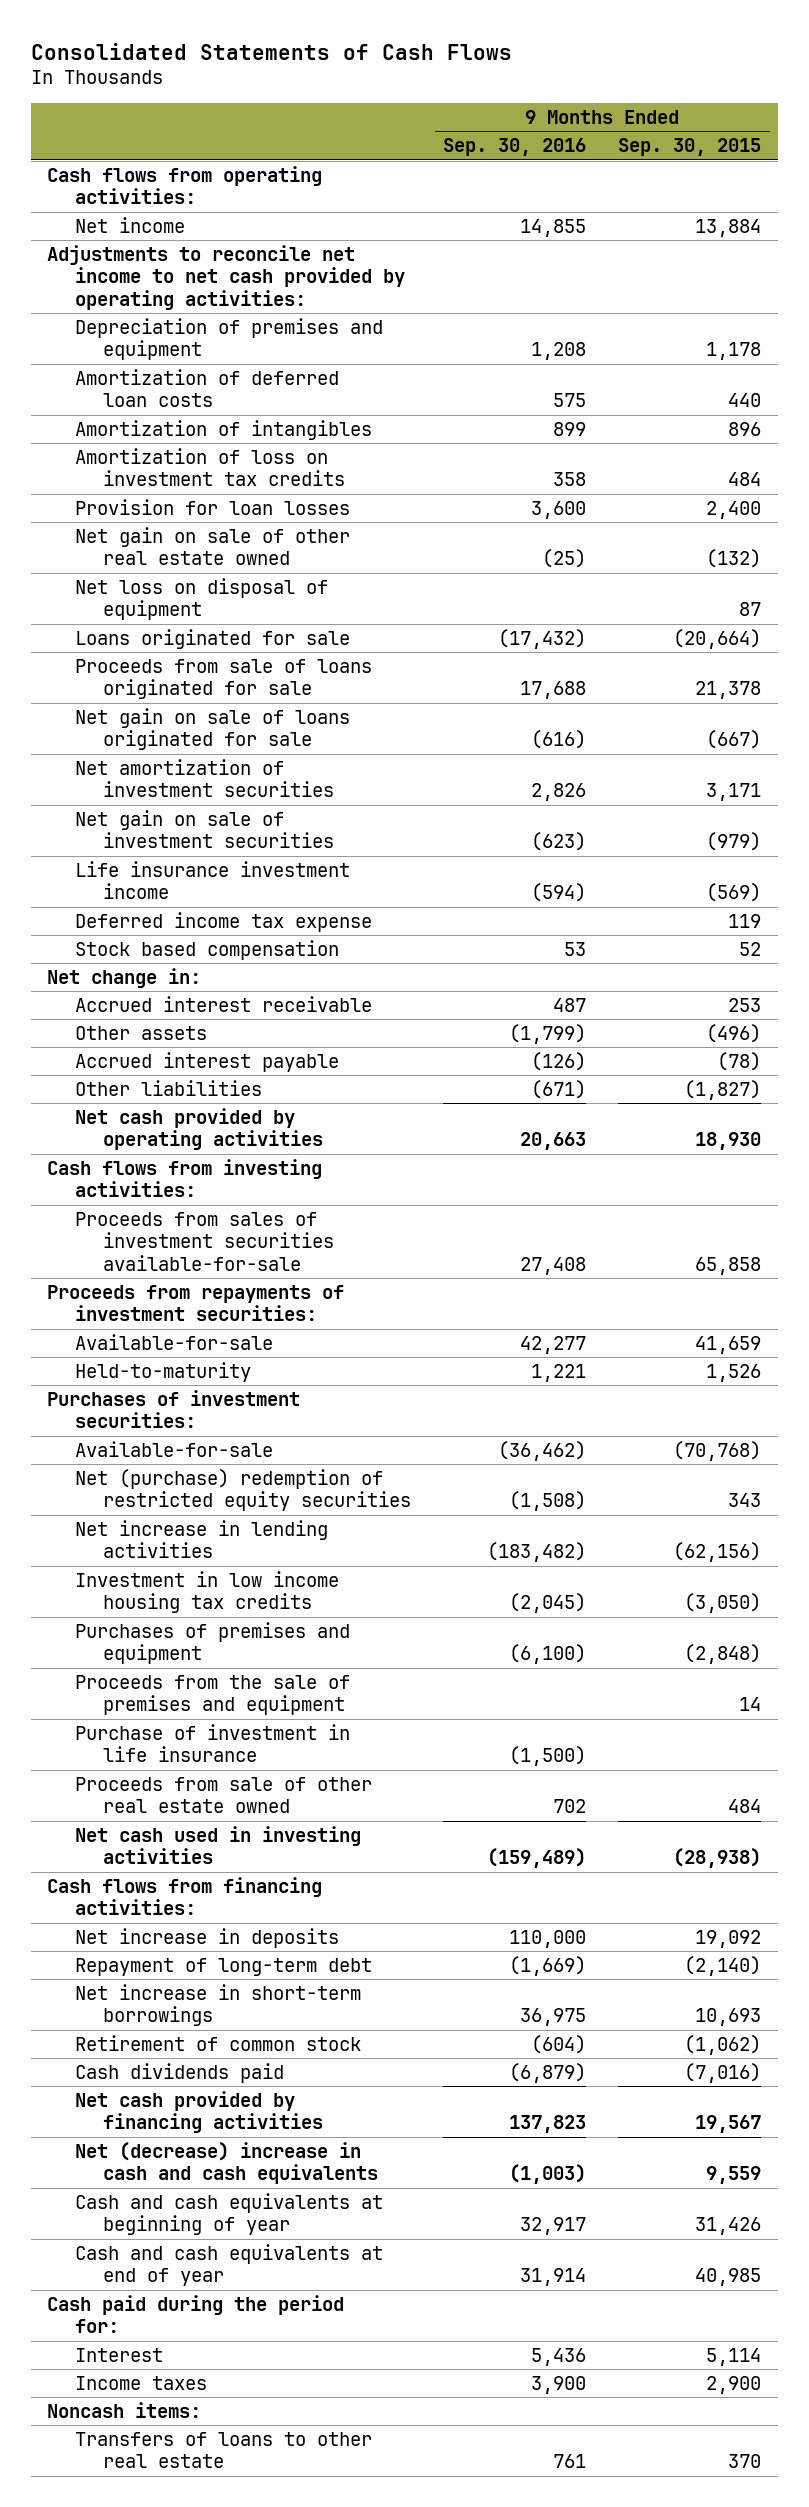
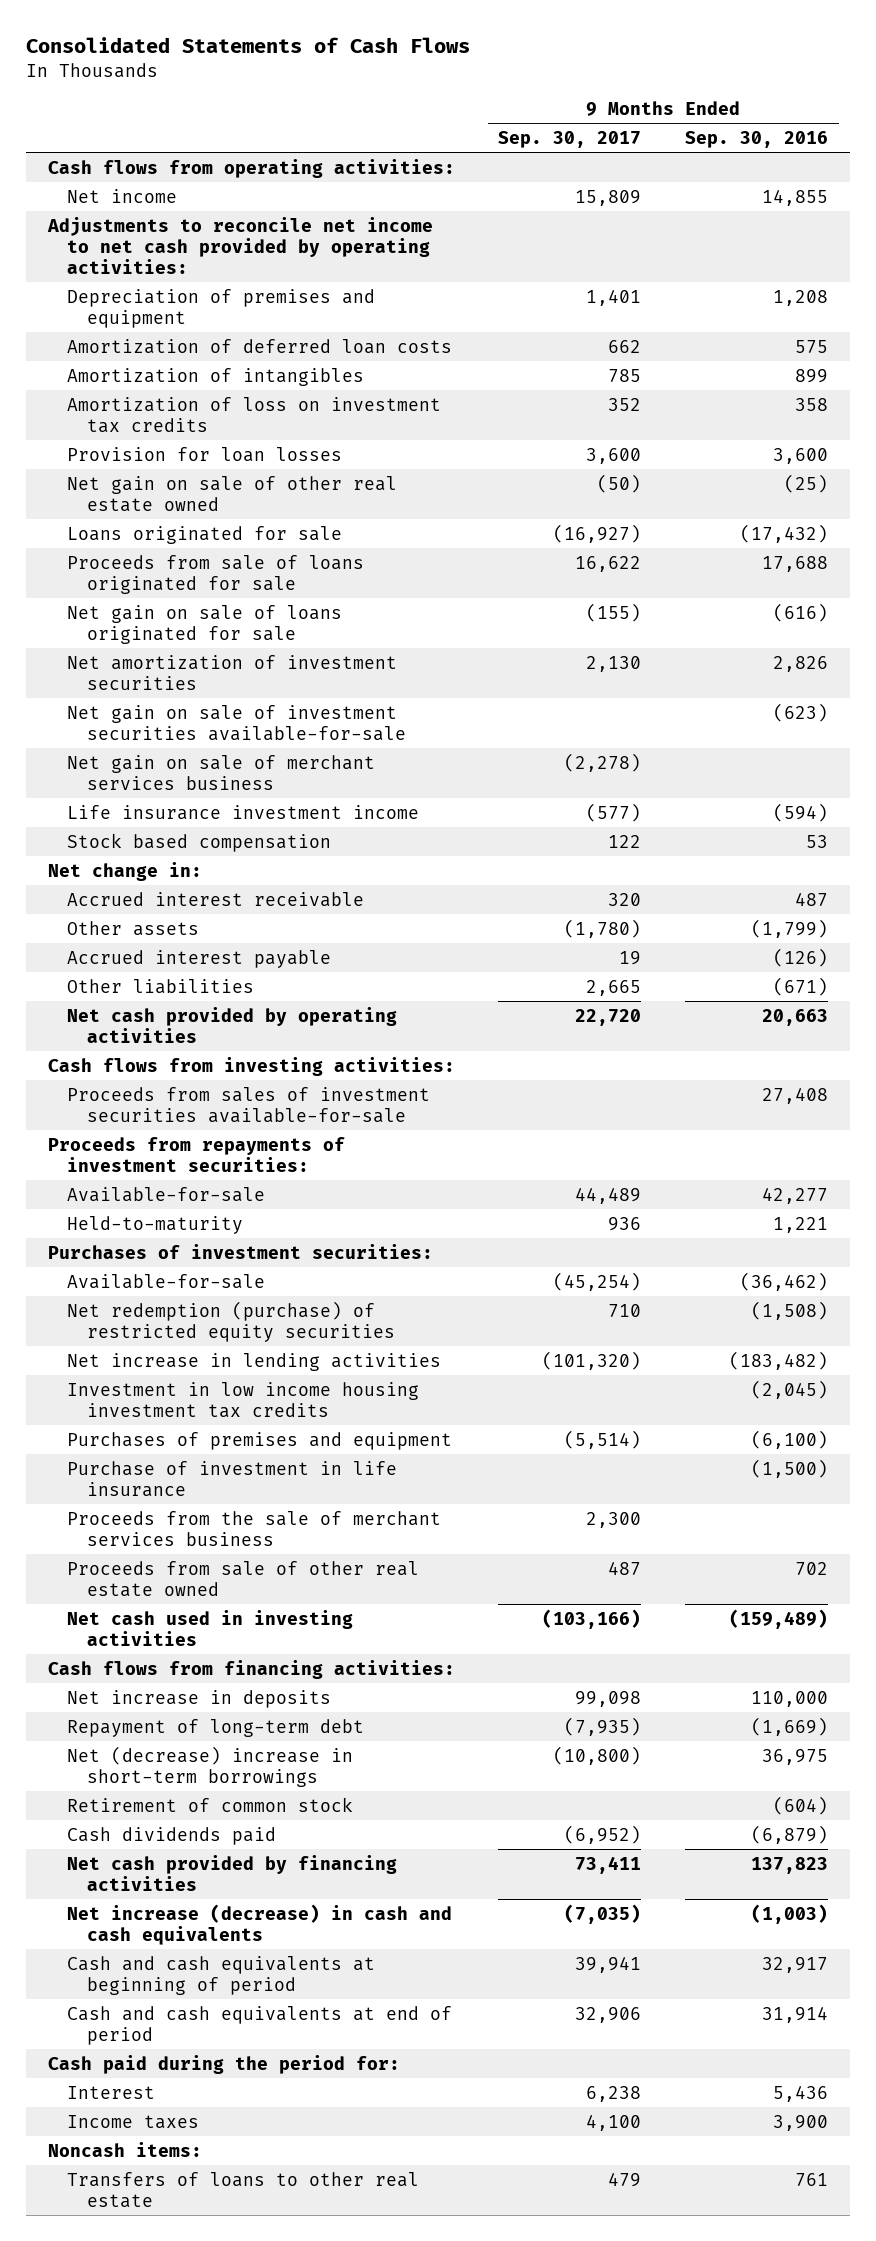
[618,138,762,157] Sep. 30, 2015 -> none
none -> [498,131,642,149] Sep. 30, 2017
[74,577,328,621] Net loss on disposal of equipment -> none
[74,809,334,849] Net gain on sale of investment securities -> [67,704,406,741] Net gain on sale of investment securities available-for-sale
none -> [67,754,376,790] Net gain on sale of merchant services business
[74,911,372,932] Deferred income tax expense -> none
[74,1468,411,1512] Net (purchase) redemption of restricted equity securities -> [67,1300,395,1342] Net redemption (purchase) of restricted equity securities
[74,1570,339,1614] Investment in low income housing tax credits -> [67,1381,420,1418] Investment in low income housing investment tax credits
[74,1674,350,1716] Proceeds from the sale of premises and equipment -> none
none -> [67,1510,442,1546] Proceeds from the sale of merchant services business
[74,1983,361,2027] Net increase in short-term borrowings -> [67,1745,354,1787] Net (decrease) increase in short-term borrowings
[74,2141,378,2185] Net (decrease) increase in cash and cash equivalents -> [67,1903,453,1945] Net increase (decrease) in cash and cash equivalents
[74,2192,383,2236] Cash and cash equivalents at beginning of year -> [67,1955,376,1995] Cash and cash equivalents at beginning of period
[74,2243,383,2287] Cash and cash equivalents at end of year -> [67,2005,453,2045] Cash and cash equivalents at end of period

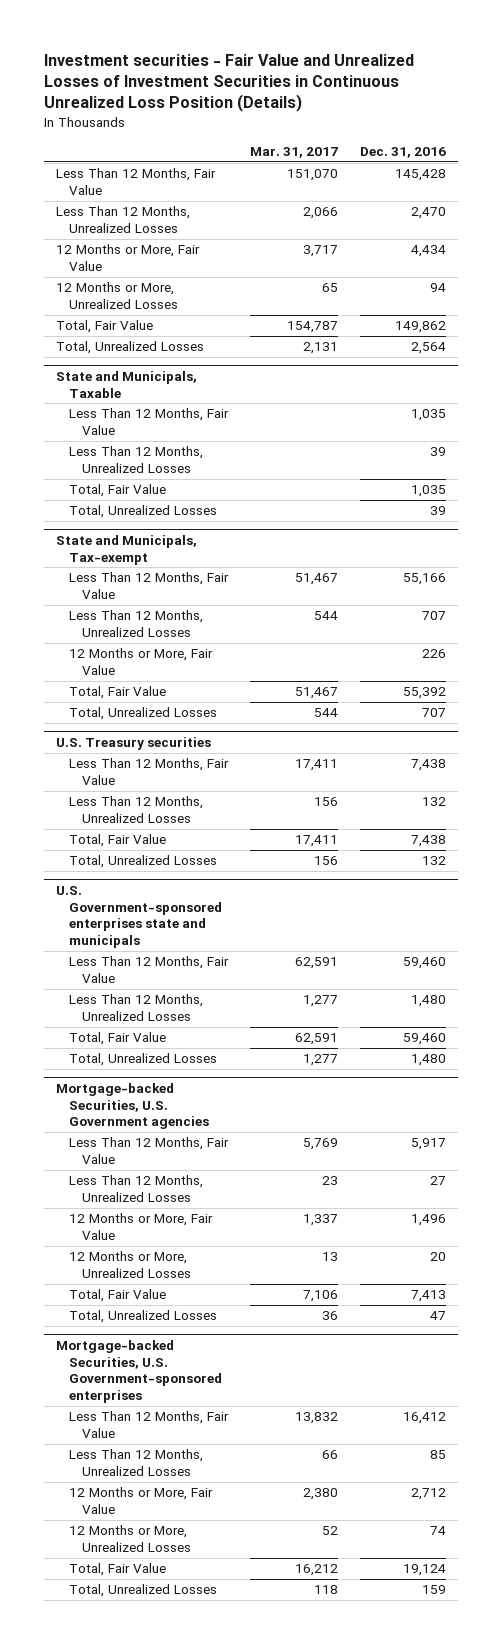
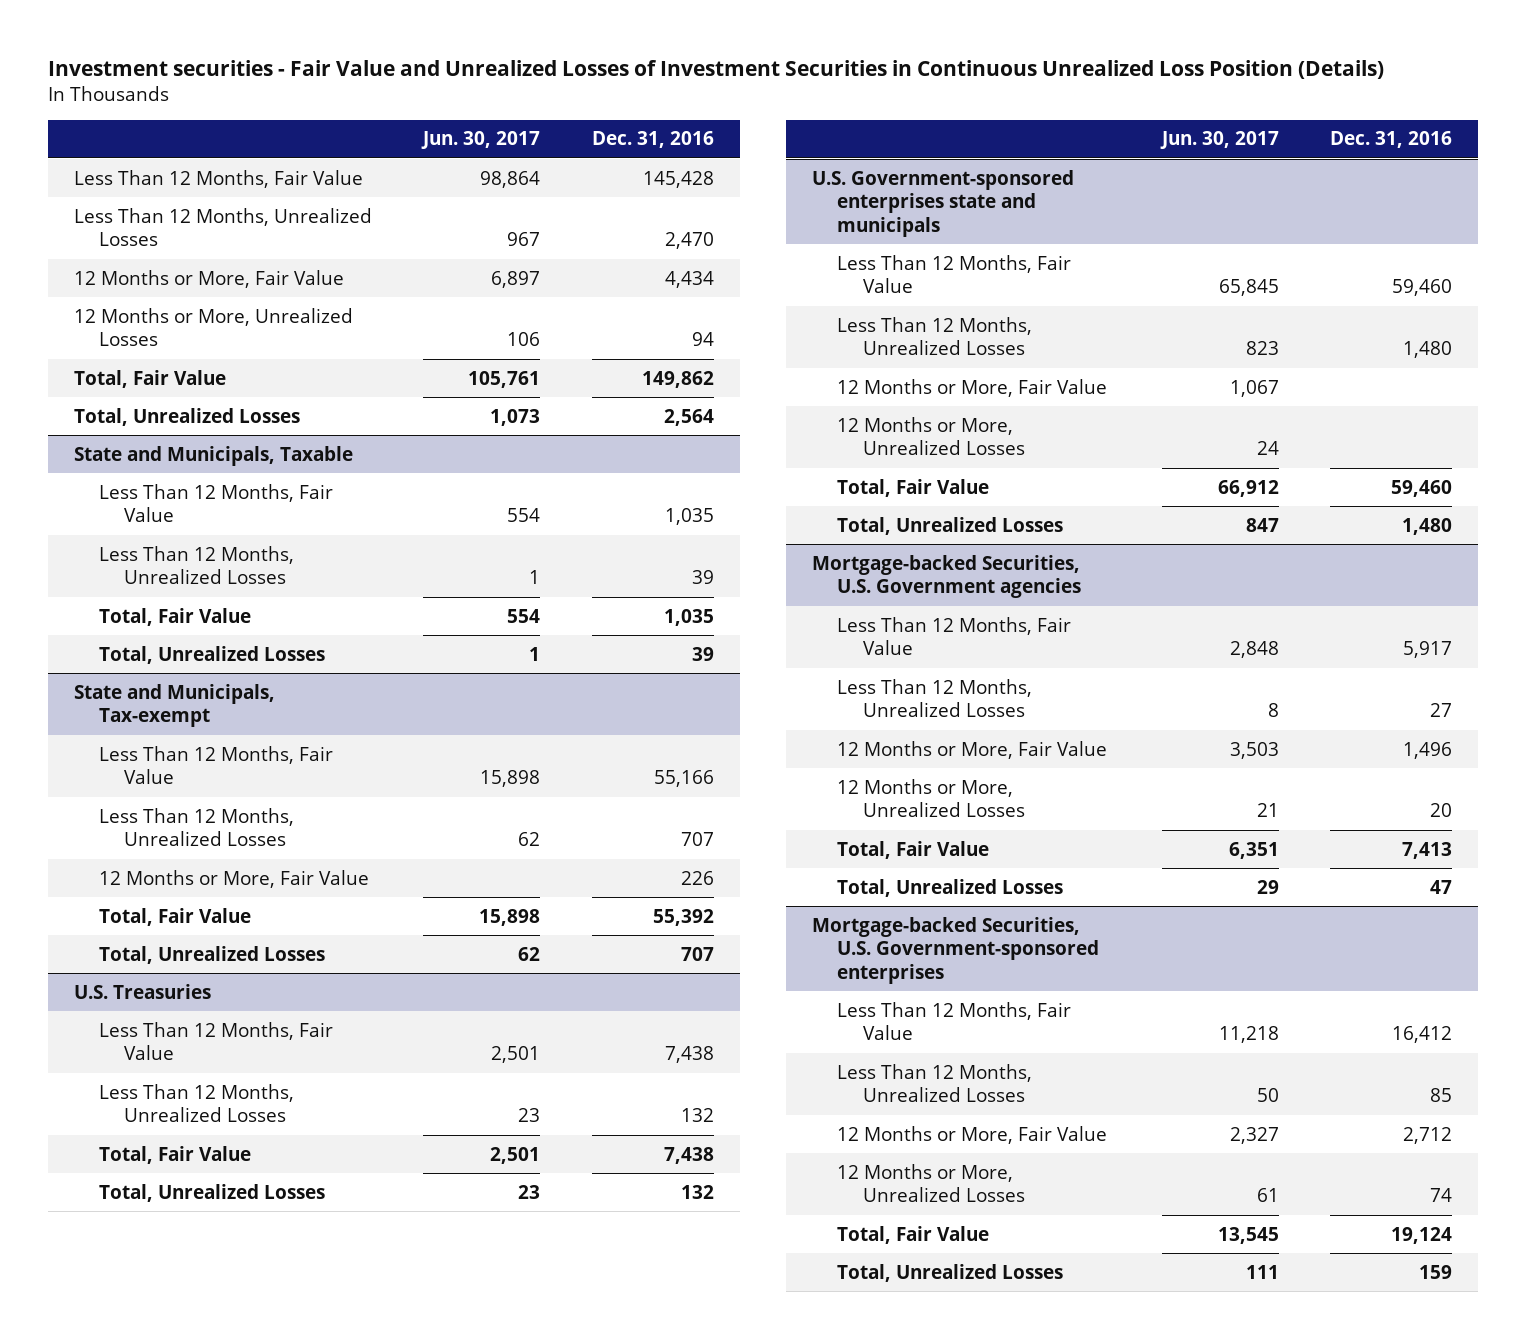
[250,146,339,158] Mar. 31, 2017 -> none
none -> [421,131,541,150] Jun. 30, 2017
[55,736,211,750] U.S. Treasury securities -> [73,983,211,999] U.S. Treasuries
none -> [837,378,1108,397] 12 Months or More, Fair Value
none -> [837,416,1025,456] 12 Months or More, Unrealized Losses

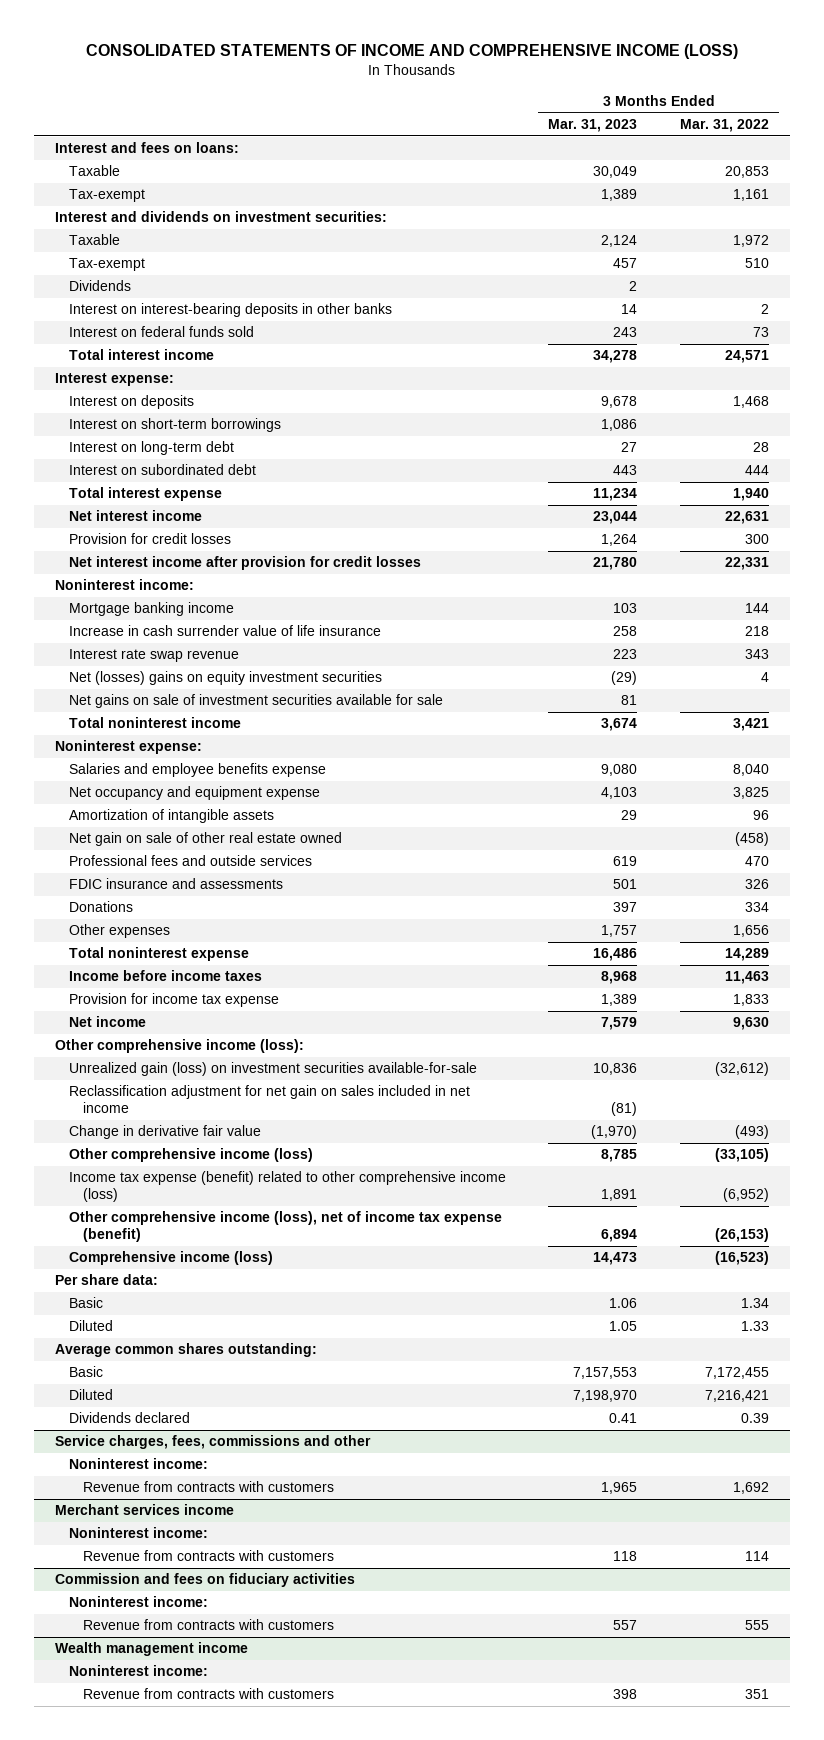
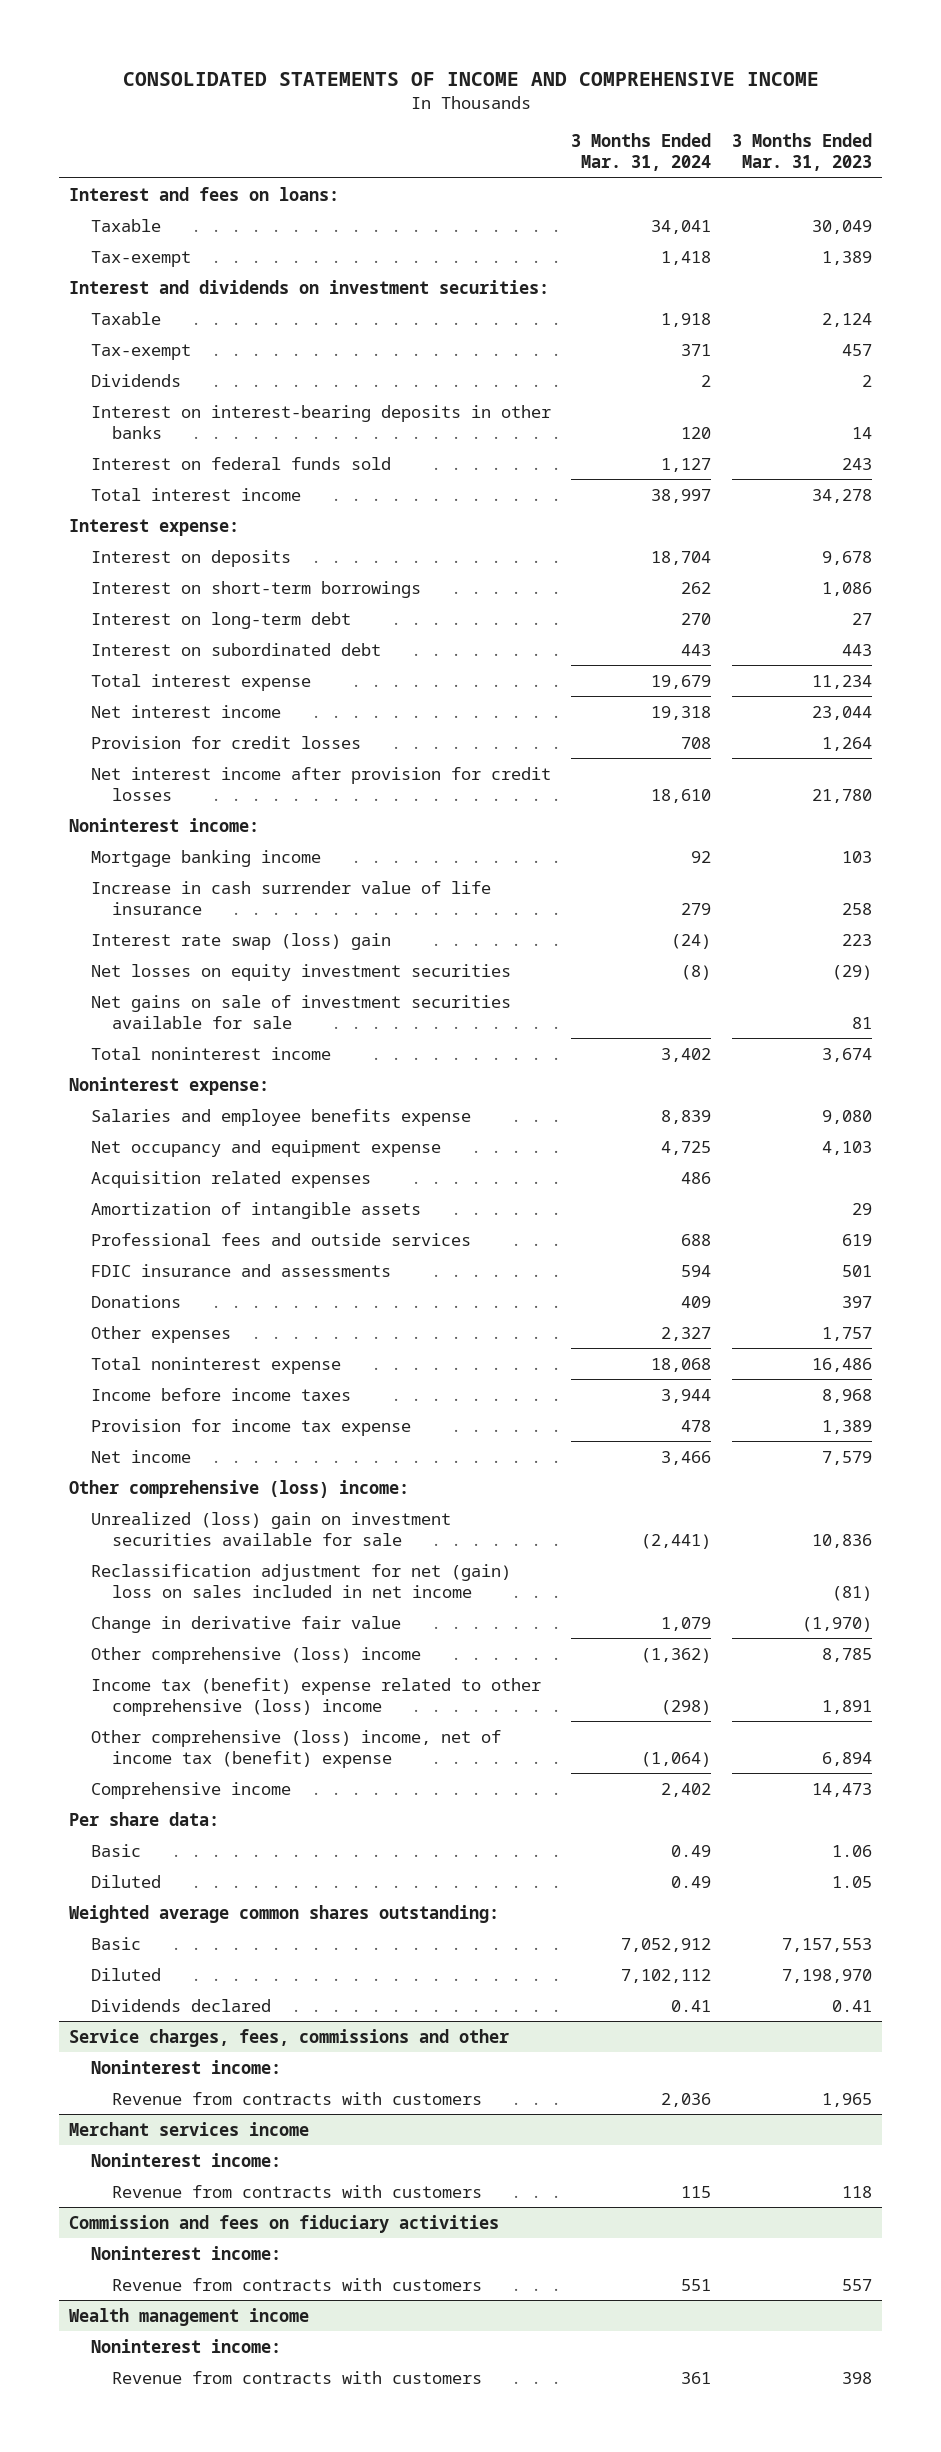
[86,44,739,60] CONSOLIDATED STATEMENTS OF INCOME AND COMPREHENSIVE INCOME (LOSS) -> [122,71,819,86] CONSOLIDATED STATEMENTS OF INCOME AND COMPREHENSIVE INCOME
[679,119,769,133] Mar. 31, 2022 -> none
none -> [571,133,712,172] 3 Months Ended Mar. 31, 2024
[69,649,240,663] Interest rate swap revenue -> [90,932,391,950] Interest rate swap (loss) gain
[69,671,383,686] Net (losses) gains on equity investment securities -> [90,963,511,981] Net losses on equity investment securities
none -> [90,1170,371,1188] Acquisition related expenses
[69,832,343,847] Net gain on sale of other real estate owned -> none
[55,1039,305,1054] Other comprehensive income (loss): -> [69,1479,410,1498] Other comprehensive (loss) income:
[69,1062,478,1077] Unrealized gain (loss) on investment securities available-for-sale -> [90,1511,451,1546] Unrealized (loss) gain on investment securities available for sale
[69,1085,471,1114] Reclassification adjustment for net gain on sales included in net income -> [90,1563,511,1598] Reclassification adjustment for net (gain) loss on sales included in net income
[69,1148,314,1163] Other comprehensive income (loss) -> [90,1646,421,1664] Other comprehensive (loss) income
[69,1171,507,1203] Income tax expense (benefit) related to other comprehensive income (loss) -> [90,1677,541,1716] Income tax (benefit) expense related to other comprehensive (loss) income
[69,1211,503,1243] Other comprehensive income (loss), net of income tax expense (benefit) -> [90,1729,501,1768] Other comprehensive (loss) income, net of income tax (benefit) expense
[69,1251,274,1266] Comprehensive income (loss) -> [90,1781,291,1799] Comprehensive income
[55,1343,318,1358] Average common shares outstanding: -> [69,1904,500,1923] Weighted average common shares outstanding:

